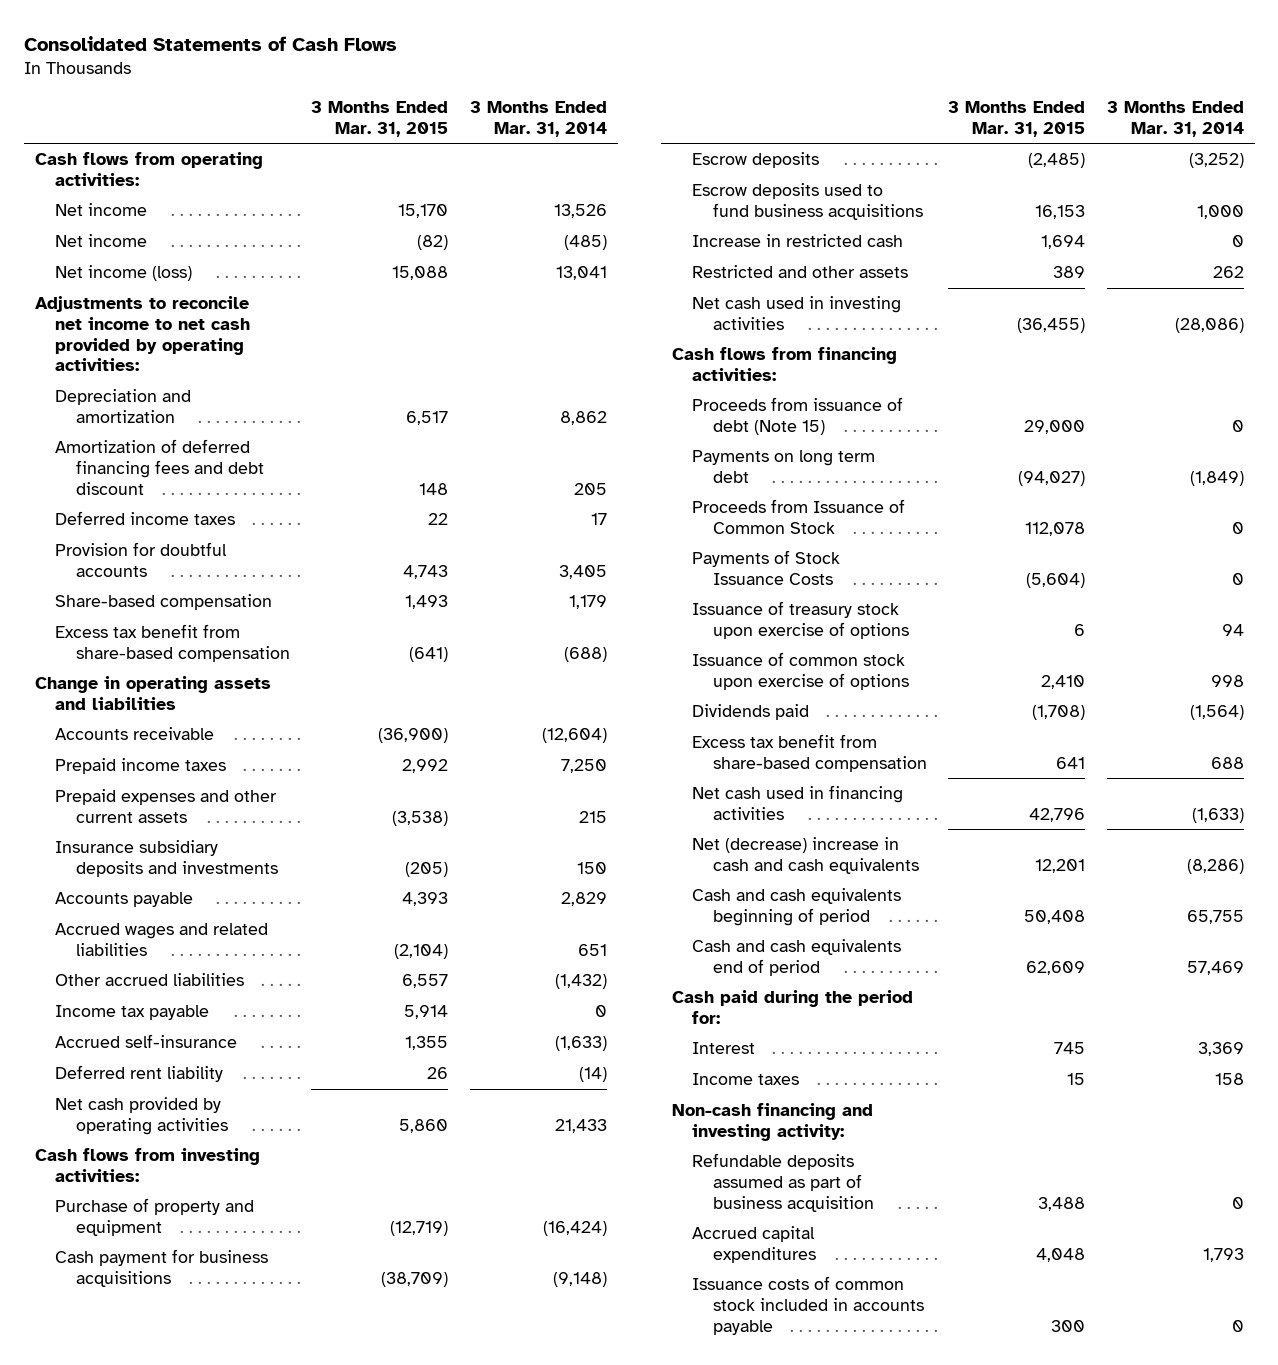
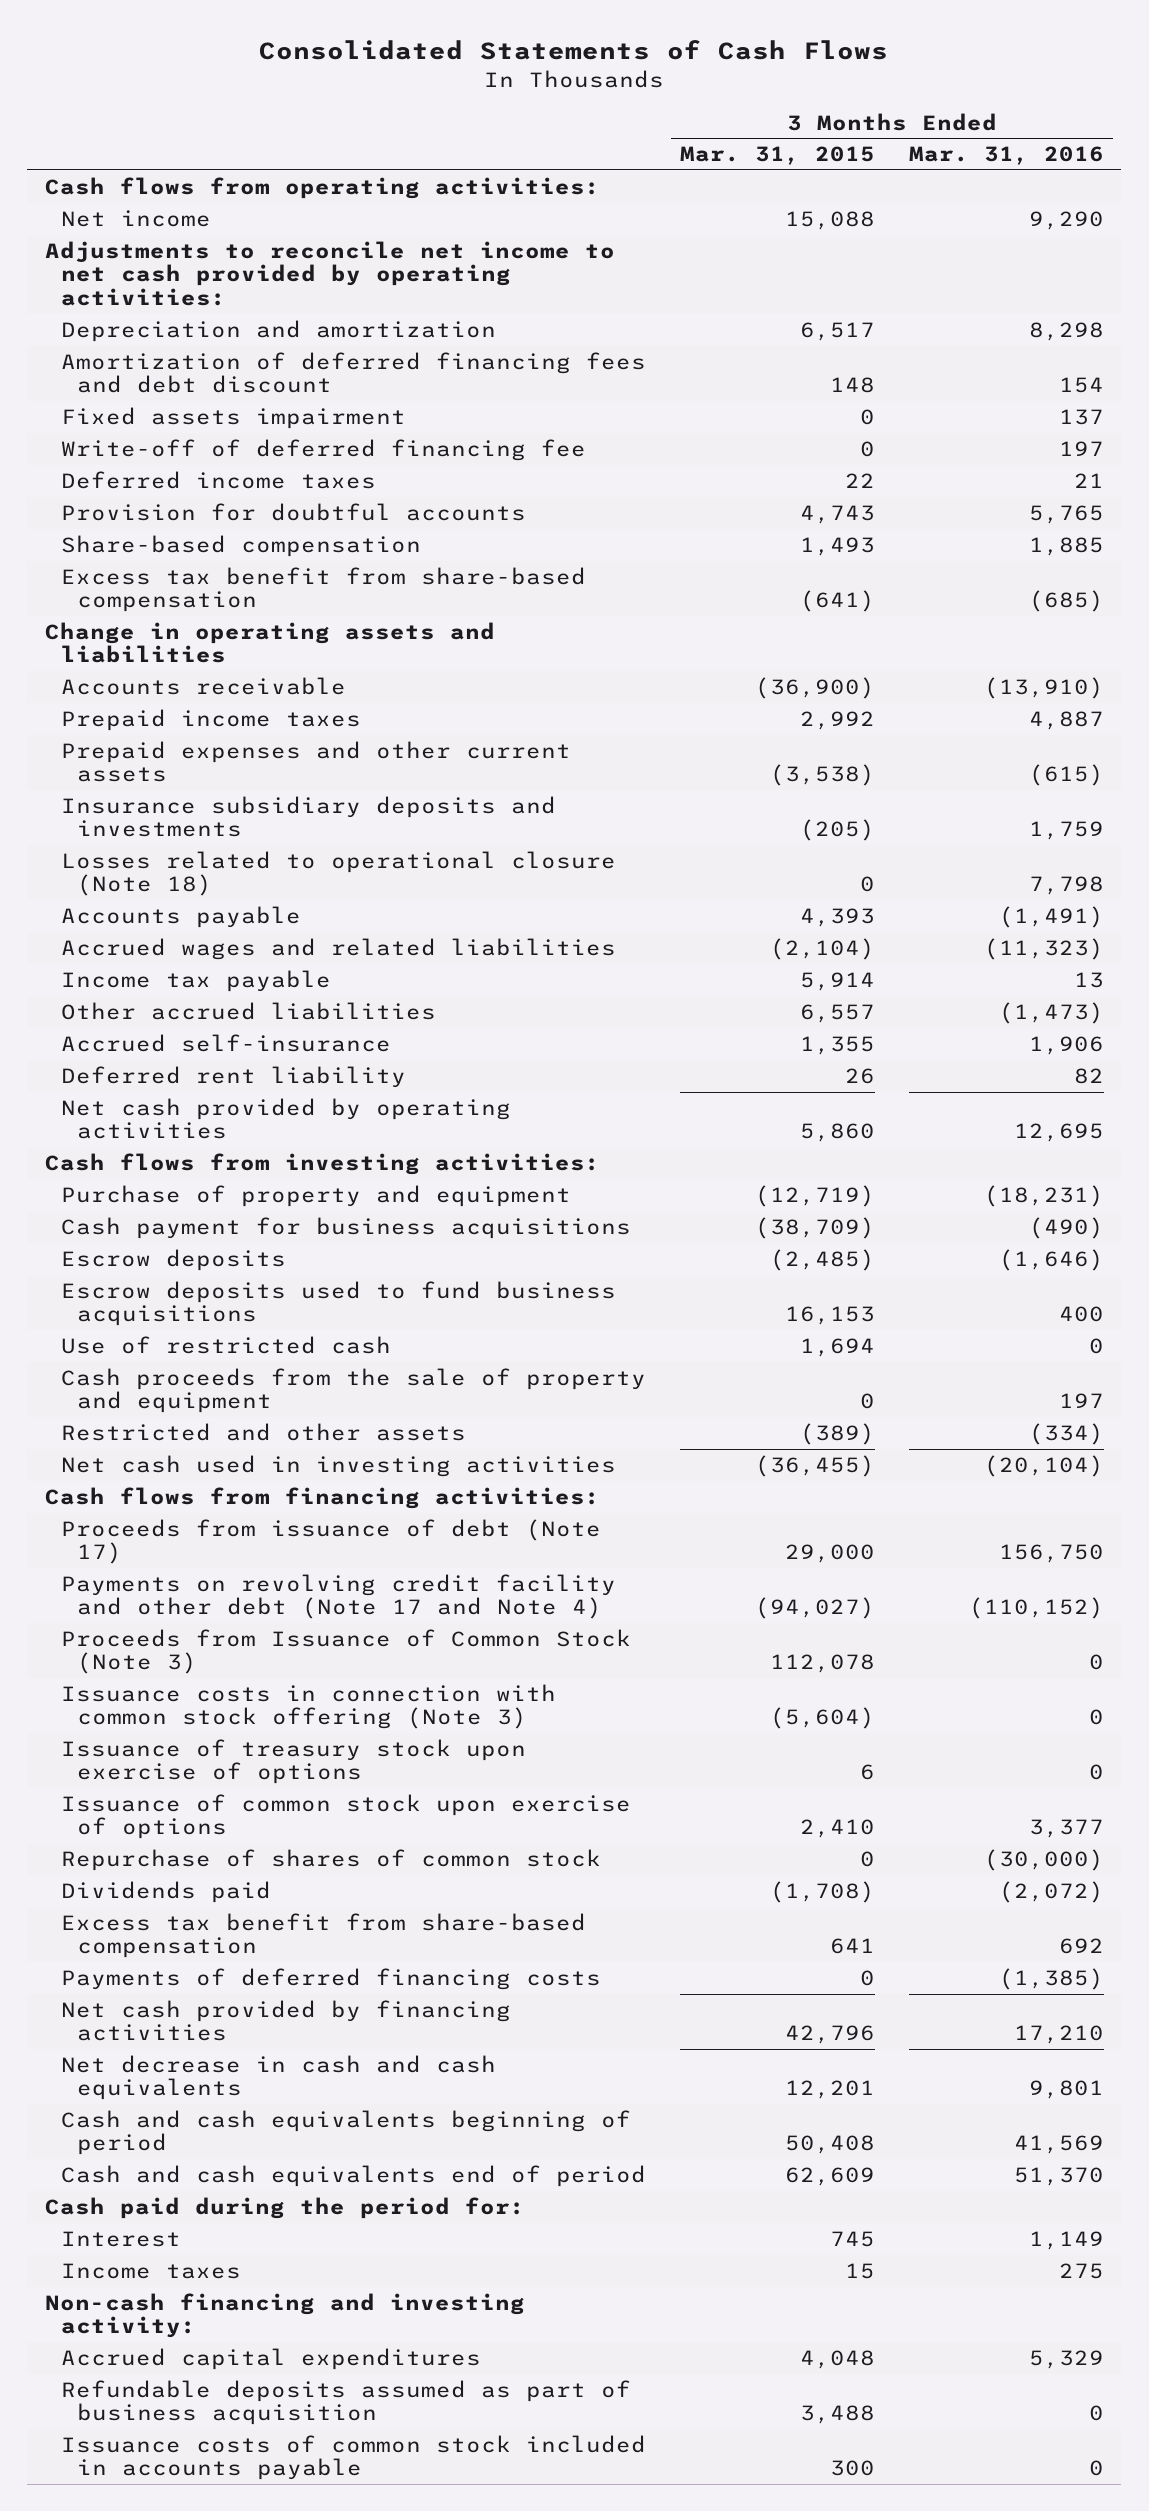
[469,101,607,137] 3 Months Ended Mar. 31, 2014 -> none
none -> [909,146,1105,166] Mar. 31, 2016
[55,234,148,248] Net income -> none
[55,265,193,282] Net income (loss) -> none
[398,204,449,219] 15,170 -> [784,210,875,230] 15,088
none -> [60,406,406,429] Fixed assets impairment
none -> [60,438,586,461] Write-off of deferred financing fee
none -> [60,850,616,897] Losses related to operational closure (Note 18)
[55,973,245,987] Other accrued liabilities -> [60,1001,436,1020] Other accrued liabilities
[692,234,904,248] Increase in restricted cash -> [60,1335,391,1354] Use of restricted cash
none -> [60,1367,646,1414] Cash proceeds from the sale of property and equipment
[1053,266,1086,279] 389 -> [799,1422,875,1445] (389)
[692,397,904,435] Proceeds from issuance of debt (Note 15) -> [60,1518,601,1565] Proceeds from issuance of debt (Note 17)
[692,450,876,483] Payments on long term debt -> [60,1573,616,1620] Payments on revolving credit facility and other debt (Note 17 and Note 4)
[692,499,906,534] Proceeds from Issuance of Common Stock -> [60,1628,631,1675] Proceeds from Issuance of Common Stock (Note 3)
[692,550,841,585] Payments of Stock Issuance Costs -> [60,1683,556,1730] Issuance costs in connection with common stock offering (Note 3)
none -> [60,1848,601,1871] Repurchase of shares of common stock
none -> [60,1967,601,1990] Payments of deferred financing costs
[692,785,904,820] Net cash used in financing activities -> [60,1999,511,2042] Net cash provided by financing activities
[692,837,920,874] Net (decrease) increase in cash and cash equivalents -> [60,2054,496,2101] Net decrease in cash and cash equivalents
[692,1153,875,1212] Refundable deposits assumed as part of business acquisition -> [60,2379,631,2426] Refundable deposits assumed as part of business acquisition

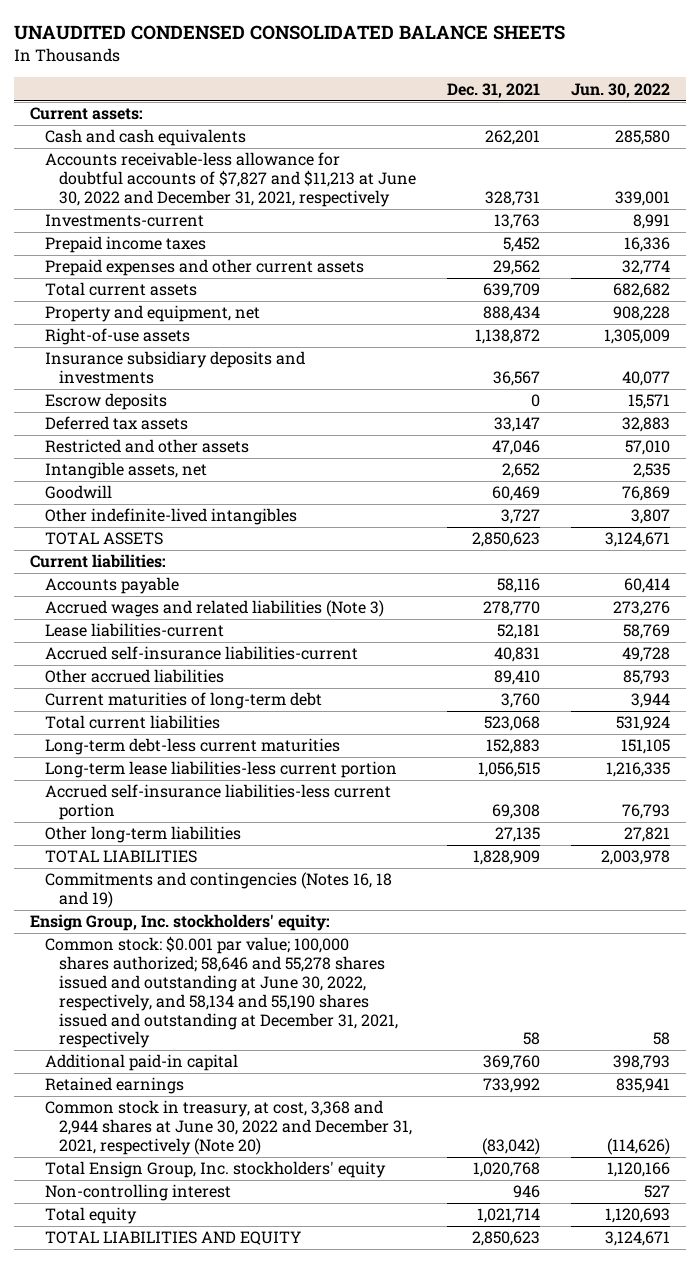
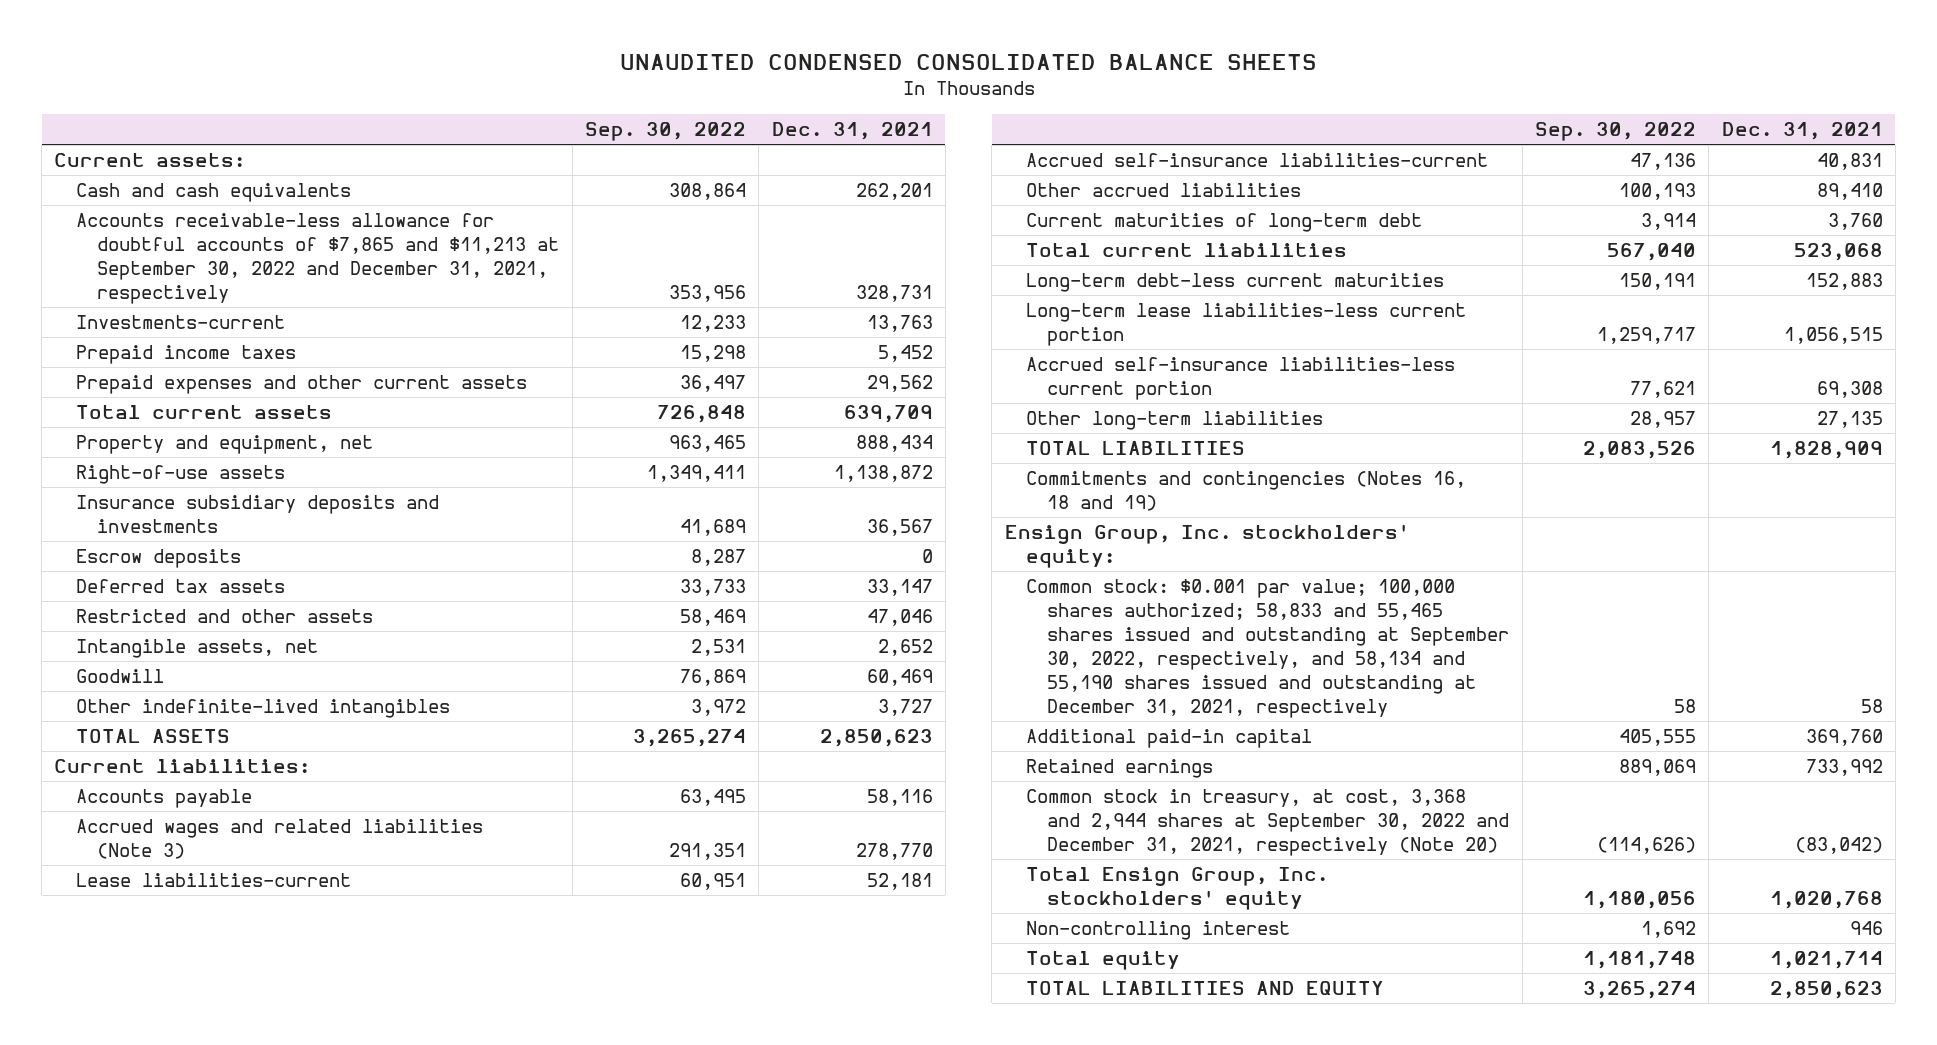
[571,82,671,98] Jun. 30, 2022 -> none
none -> [584,122,746,142] Sep. 30, 2022
[44,152,417,207] Accounts receivable-less allowance for doubtful accounts of $7,827 and $11,213 at June 30, 2022 and December 31, 2021, respectively -> [75,213,560,305] Accounts receivable-less allowance for doubtful accounts of $7,865 and $11,213 at September 30, 2022 and December 31, 2021, respectively
[44,936,399,1049] Common stock: $0.001 par value; 100,000 shares authorized; 58,646 and 55,278 shares issued and outstanding at June 30, 2022, respectively, and 58,134 and 55,190 shares issued and outstanding at December 31, 2021, respectively -> [1025,579,1510,719] Common stock: $0.001 par value; 100,000 shares authorized; 58,833 and 55,465 shares issued and outstanding at September 30, 2022, respectively, and 58,134 and 55,190 shares issued and outstanding at December 31, 2021, respectively
[44,1100,413,1155] Common stock in treasury, at cost, 3,368 and 2,944 shares at June 30, 2022 and December 31, 2021, respectively (Note 20) -> [1025,789,1510,857] Common stock in treasury, at cost, 3,368 and 2,944 shares at September 30, 2022 and December 31, 2021, respectively (Note 20)

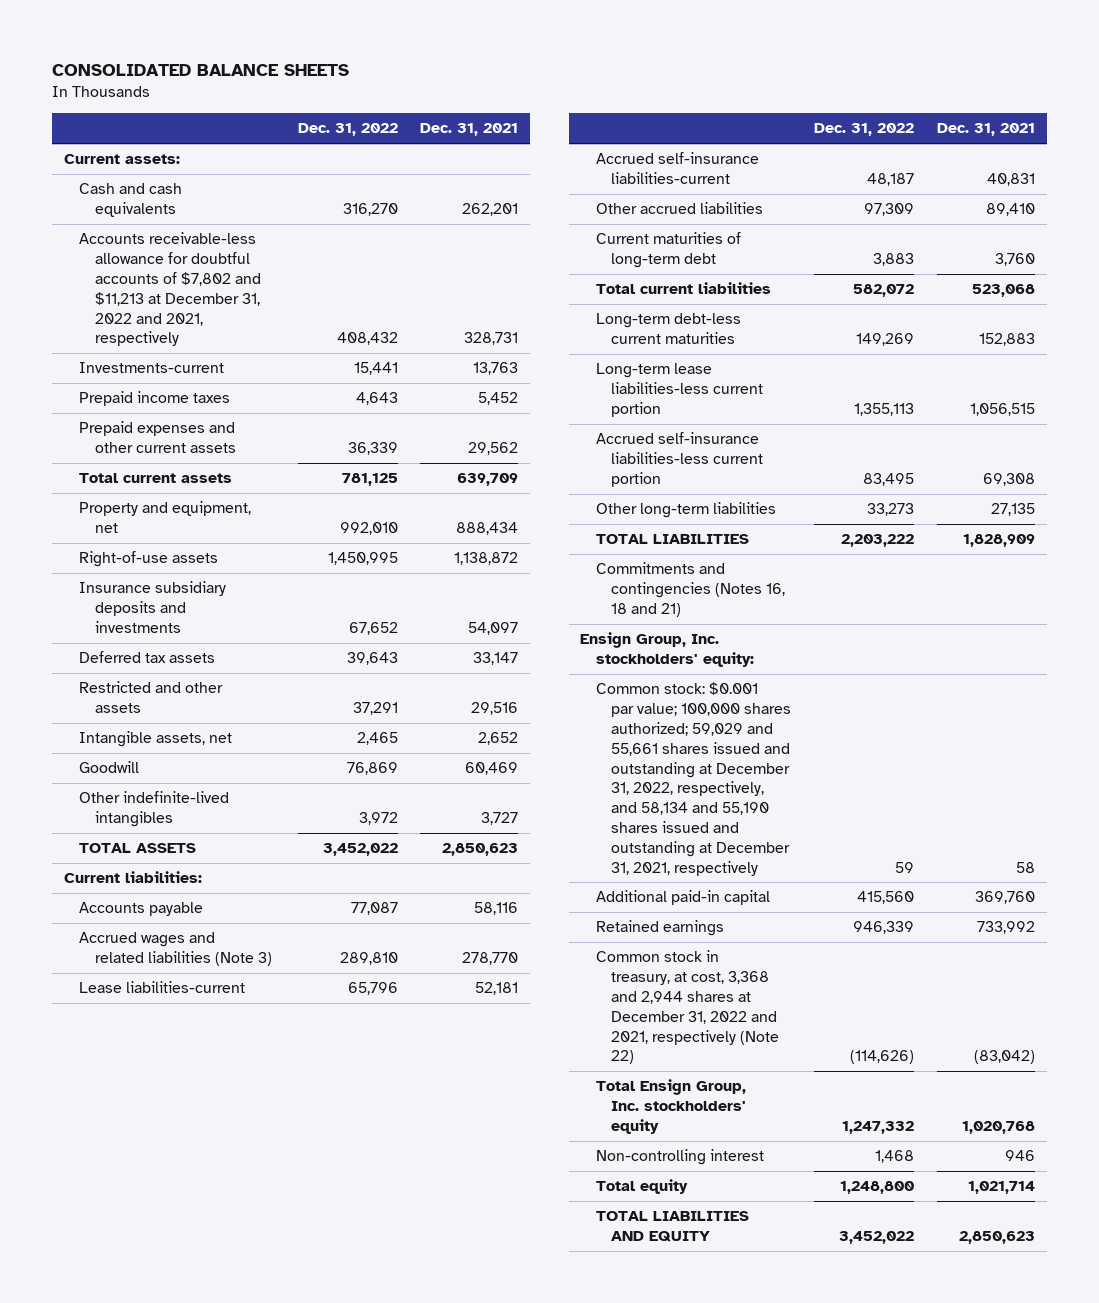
[619,54,1317,71] UNAUDITED CONDENSED CONSOLIDATED BALANCE SHEETS -> [52,64,350,77] CONSOLIDATED BALANCE SHEETS
[584,122,746,142] Sep. 30, 2022 -> none
none -> [297,123,398,137] Dec. 31, 2022
[75,213,560,305] Accounts receivable-less allowance for doubtful accounts of $7,865 and $11,213 at September 30, 2022 and December 31, 2021, respectively -> [79,232,261,347] Accounts receivable-less allowance for doubtful accounts of $7,802 and $11,213 at December 31, 2022 and 2021, respectively
[75,549,241,569] Escrow deposits -> none
[866,519,933,537] 36,567 -> [468,622,519,636] 54,097
[866,609,933,627] 47,046 -> [471,702,519,716] 29,516
[1025,471,1466,512] Commitments and contingencies (Notes 16, 18 and 19) -> [595,562,786,618] Commitments and contingencies (Notes 16, 18 and 21)
[1025,579,1510,719] Common stock: $0.001 par value; 100,000 shares authorized; 58,833 and 55,465 shares issued and outstanding at September 30, 2022, respectively, and 58,134 and 55,190 shares issued and outstanding at December 31, 2021, respectively -> [595,682,792,876] Common stock: $0.001 par value; 100,000 shares authorized; 59,029 and 55,661 shares issued and outstanding at December 31, 2022, respectively, and 58,134 and 55,190 shares issued and outstanding at December 31, 2021, respectively
[1025,789,1510,857] Common stock in treasury, at cost, 3,368 and 2,944 shares at September 30, 2022 and December 31, 2021, respectively (Note 20) -> [595,950,780,1065] Common stock in treasury, at cost, 3,368 and 2,944 shares at December 31, 2022 and 2021, respectively (Note 22)

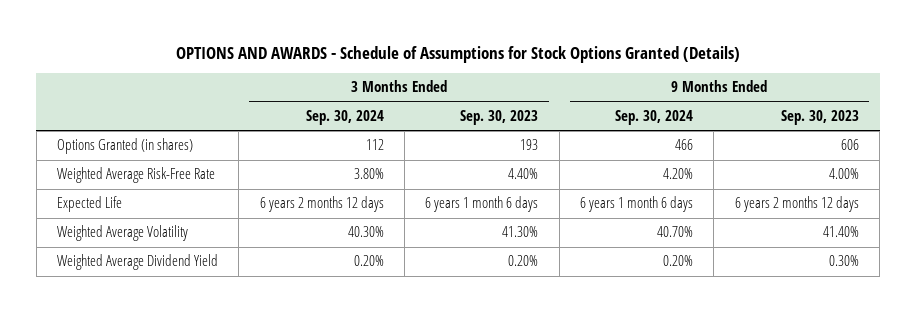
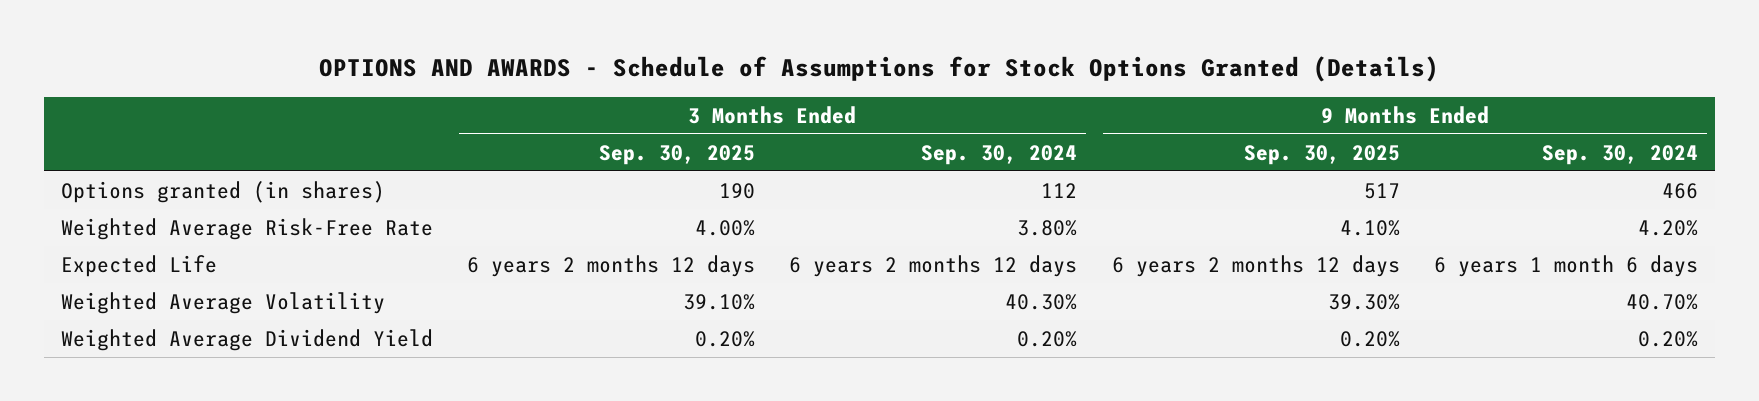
[460,109,539,125] Sep. 30, 2023 -> none
[780,109,859,125] Sep. 30, 2023 -> none
none -> [599,144,756,165] Sep. 30, 2025
none -> [1243,144,1400,165] Sep. 30, 2025
[57,138,194,155] Options Granted (in shares) -> [60,180,385,203] Options granted (in shares)

